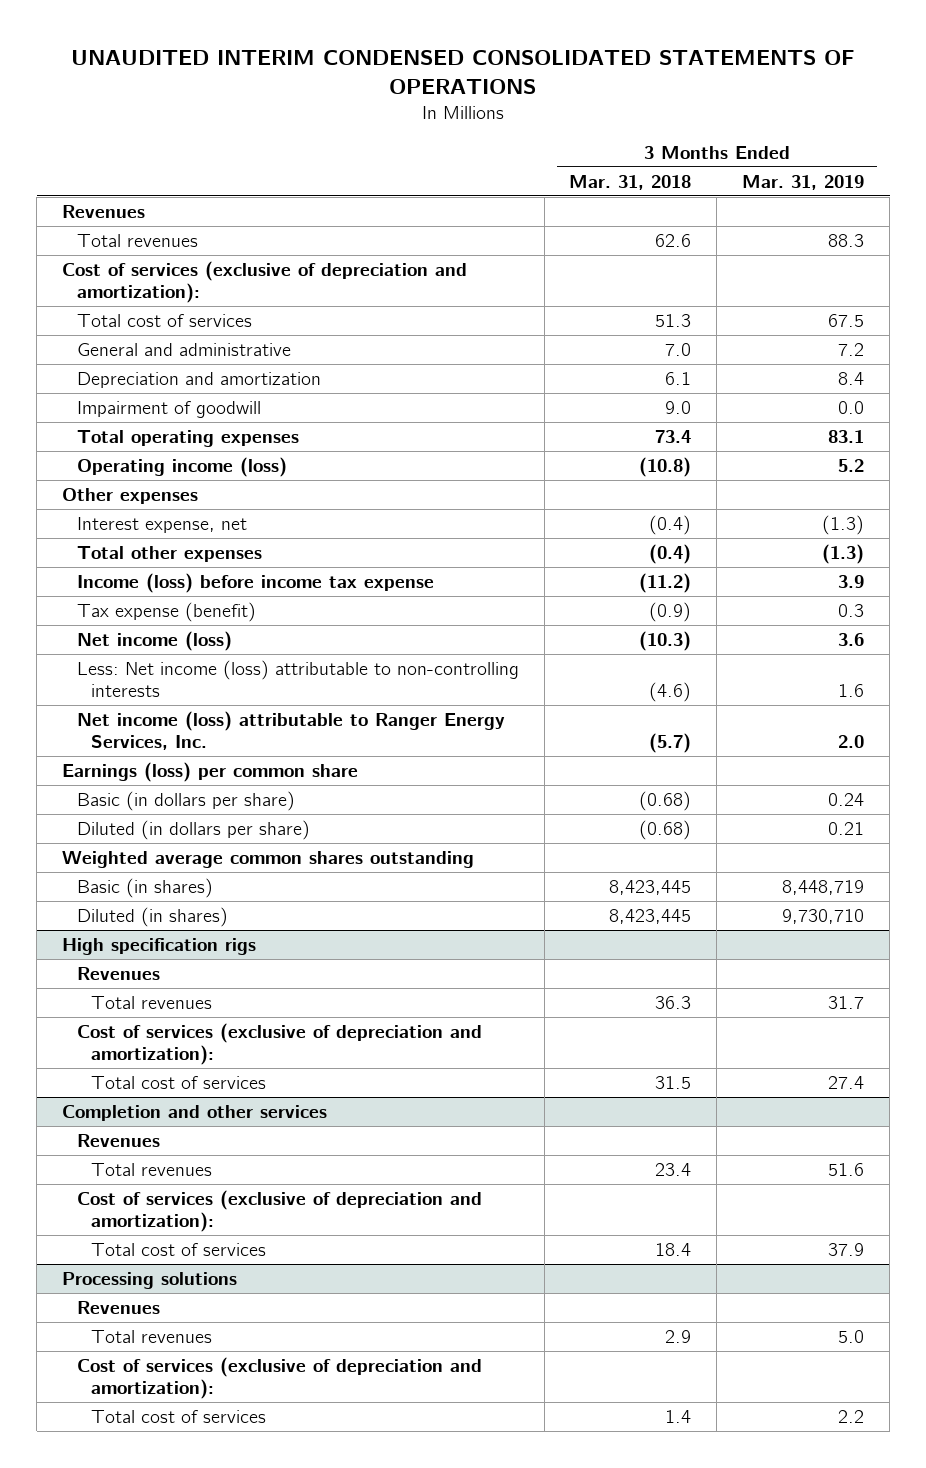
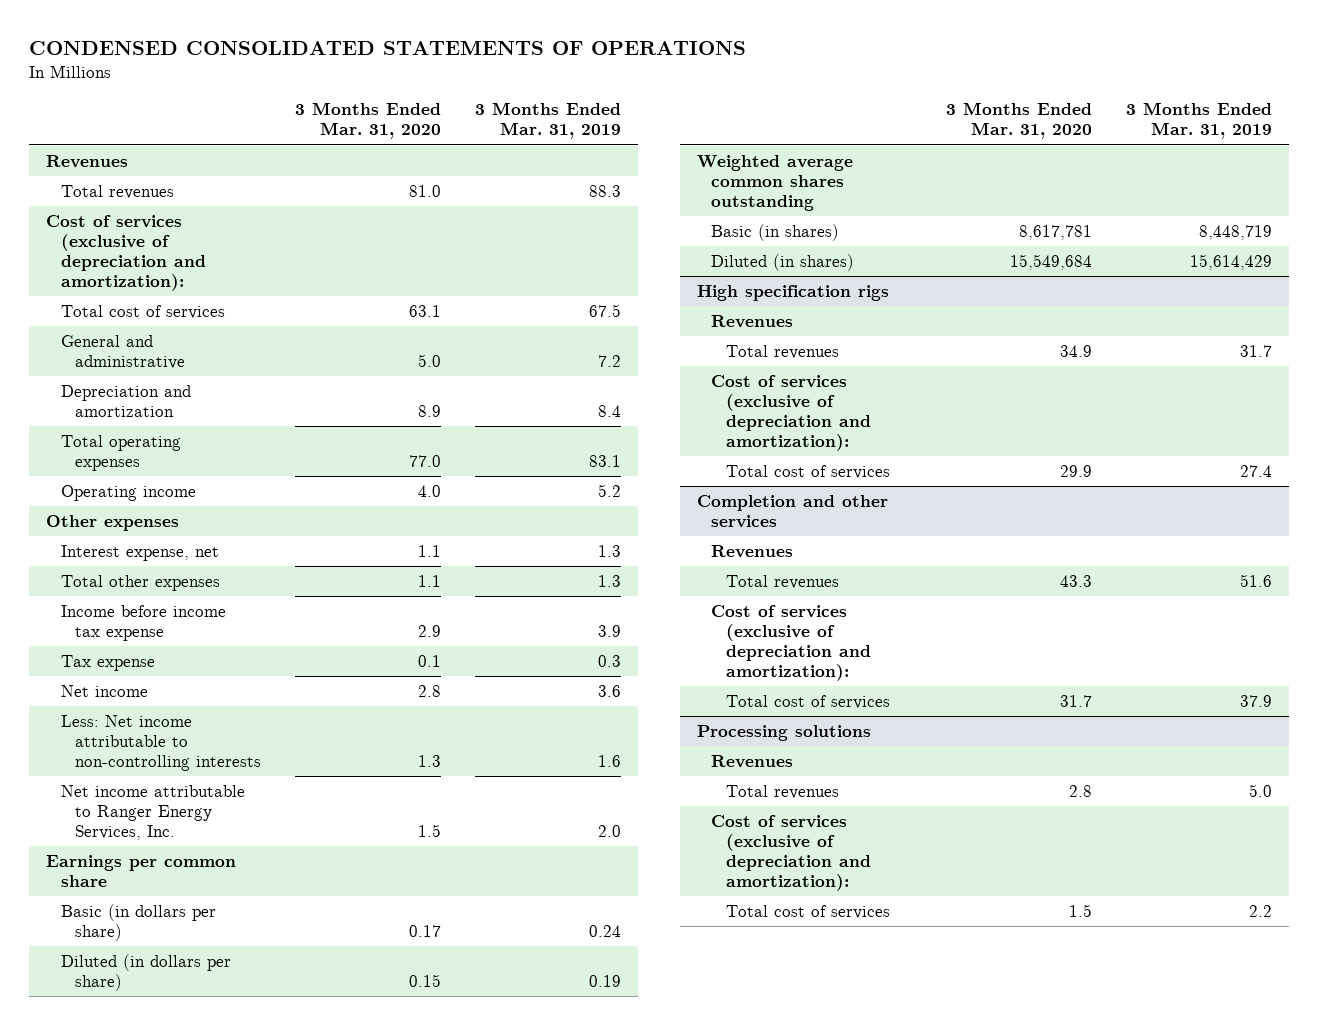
[71,50,855,95] UNAUDITED INTERIM CONDENSED CONSOLIDATED STATEMENTS OF OPERATIONS -> [29,40,747,56] CONDENSED CONSOLIDATED STATEMENTS OF OPERATIONS
[569,174,692,190] Mar. 31, 2018 -> none
none -> [294,102,441,140] 3 Months Ended Mar. 31, 2020
[76,400,261,418] Impairment of goodwill -> none
[76,456,287,477] Operating income (loss) -> [60,484,196,501] Operating income
[822,514,865,535] (1.3) -> [597,544,621,557] 1.3
[822,543,865,564] (1.3) -> [597,574,621,587] 1.3
[76,572,434,593] Income (loss) before income tax expense -> [60,604,226,641] Income before income tax expense
[76,601,256,622] Tax expense (benefit) -> [60,654,155,671] Tax expense
[76,630,232,651] Net income (loss) -> [60,684,148,697] Net income
[76,659,519,698] Less: Net income (loss) attributable to non-controlling interests -> [60,714,262,772] Less: Net income attributable to non-controlling interests
[76,710,505,751] Net income (loss) attributable to Ranger Energy Services, Inc. -> [60,784,245,841] Net income attributable to Ranger Energy Services, Inc.
[62,761,359,782] Earnings (loss) per common share -> [45,854,236,887] Earnings per common share
[828,821,865,835] 0.21 -> [588,974,621,987] 0.19
[782,908,865,924] 9,730,710 -> [1189,253,1272,270] 15,614,429

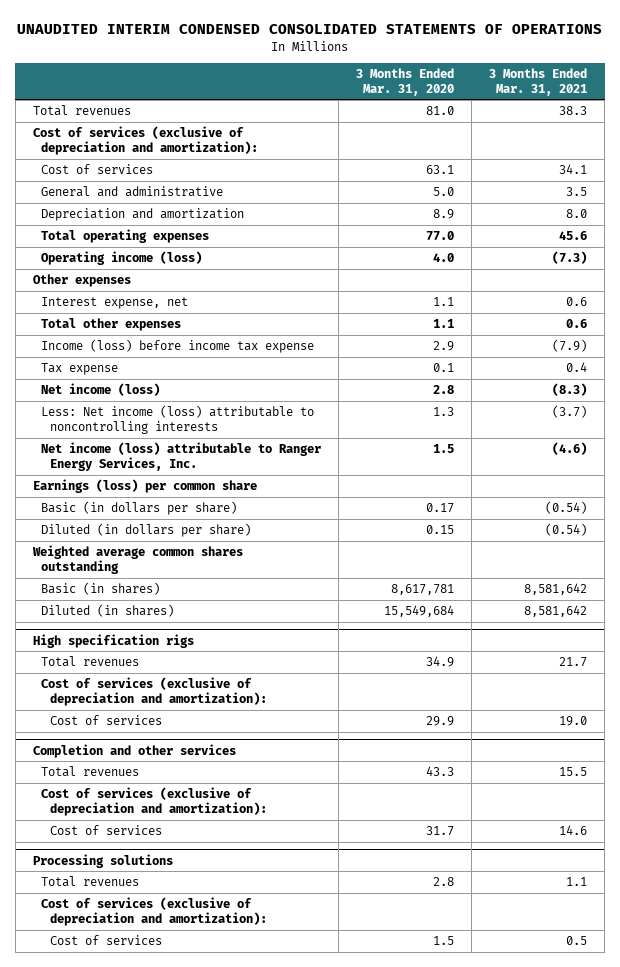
[29,40,747,56] CONDENSED CONSOLIDATED STATEMENTS OF OPERATIONS -> [17,24,603,35] UNAUDITED INTERIM CONDENSED CONSOLIDATED STATEMENTS OF OPERATIONS
[474,102,621,140] 3 Months Ended Mar. 31, 2019 -> none
none -> [489,67,588,96] 3 Months Ended Mar. 31, 2021
[45,154,128,168] Revenues -> none
[60,304,225,319] Total cost of services -> [41,164,154,175] Cost of services
[60,484,196,501] Operating income -> [41,251,203,266] Operating income (loss)
[60,604,226,641] Income before income tax expense -> [41,339,315,354] Income (loss) before income tax expense
[60,684,148,697] Net income -> [41,383,161,397] Net income (loss)
[60,714,262,772] Less: Net income attributable to non-controlling interests -> [41,405,315,434] Less: Net income (loss) attributable to noncontrolling interests
[60,784,245,841] Net income attributable to Ranger Energy Services, Inc. -> [41,442,322,471] Net income (loss) attributable to Ranger Energy Services, Inc.
[45,854,236,887] Earnings per common share -> [32,479,257,494] Earnings (loss) per common share
[711,314,794,328] Revenues -> none
[725,464,890,479] Total cost of services -> [49,715,162,726] Cost of services
[711,544,794,558] Revenues -> none
[725,694,890,709] Total cost of services -> [49,825,162,836] Cost of services
[711,754,794,768] Revenues -> none
[725,904,890,919] Total cost of services -> [49,935,162,946] Cost of services

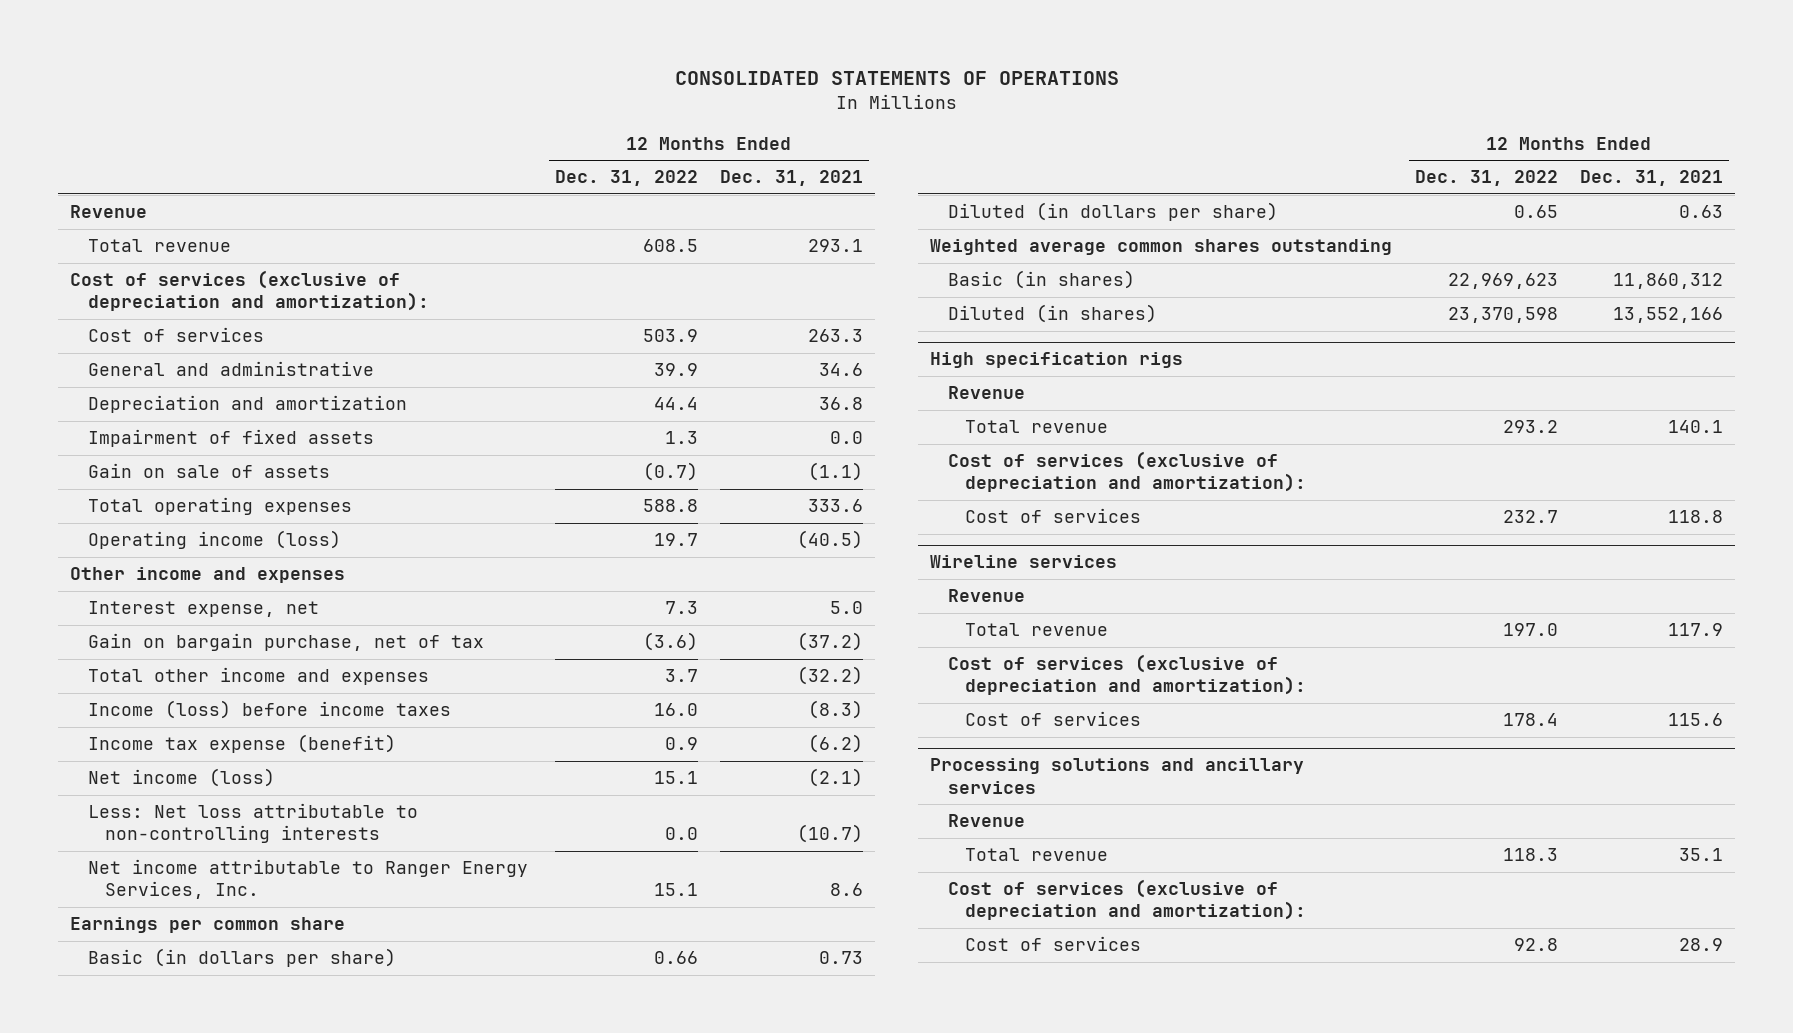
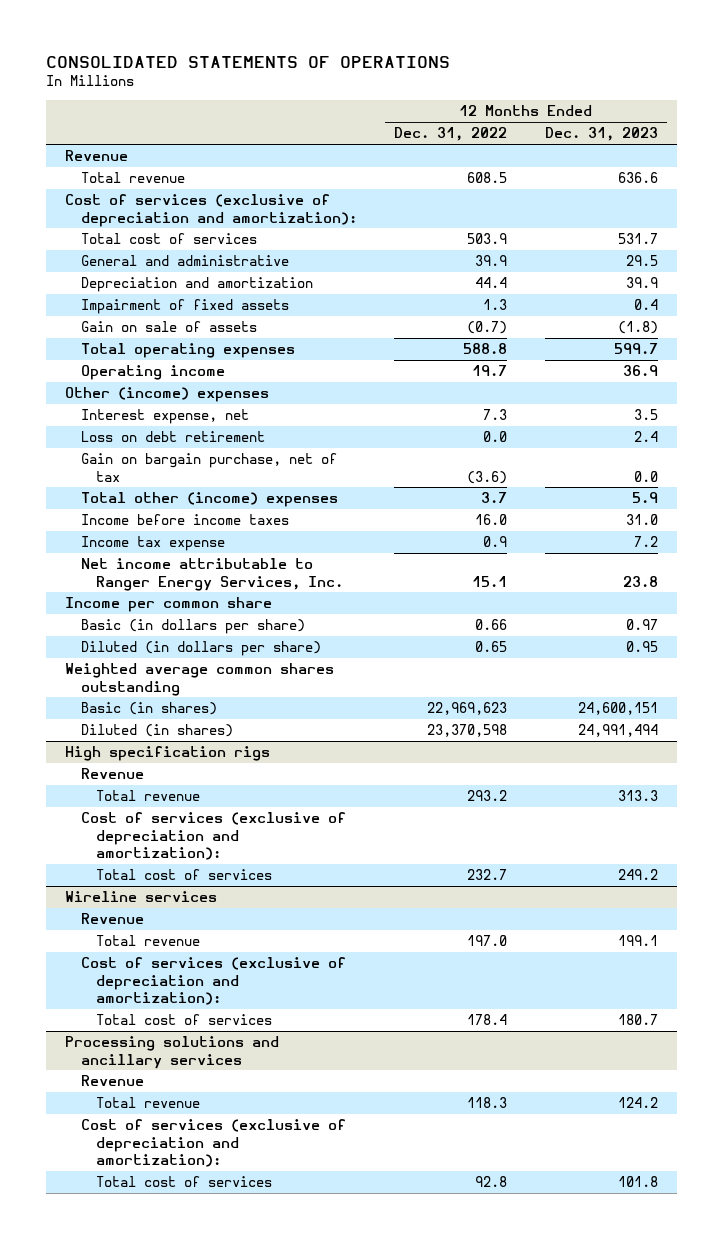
[720,170,864,187] Dec. 31, 2021 -> none
none -> [544,127,658,142] Dec. 31, 2023
[87,327,264,343] Cost of services -> [80,233,257,245] Total cost of services
[87,530,341,550] Operating income (loss) -> [80,365,225,381] Operating income
[69,567,345,584] Other income and expenses -> [65,387,270,403] Other (income) expenses
none -> [80,431,265,443] Loss on debt retirement
[87,768,275,788] Net income (loss) -> none
[87,803,418,844] Less: Net loss attributable to non-controlling interests -> none
[87,667,429,686] Total other income and expenses -> [80,492,338,508] Total other (income) expenses
[87,700,451,720] Income (loss) before income taxes -> [80,514,289,526] Income before income taxes
[87,734,396,754] Income tax expense (benefit) -> [80,536,225,552] Income tax expense
[69,917,345,934] Earnings per common share -> [65,597,273,613] Income per common share
[965,508,1142,524] Cost of services -> [95,869,272,881] Total cost of services
[965,711,1142,727] Cost of services -> [95,1014,272,1026] Total cost of services
[965,936,1142,952] Cost of services -> [95,1176,272,1188] Total cost of services

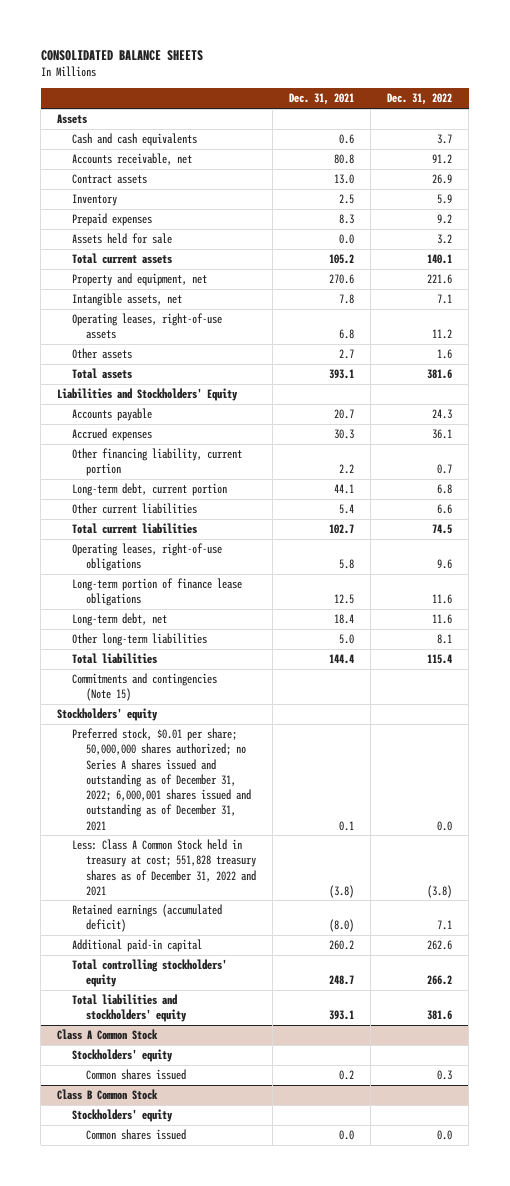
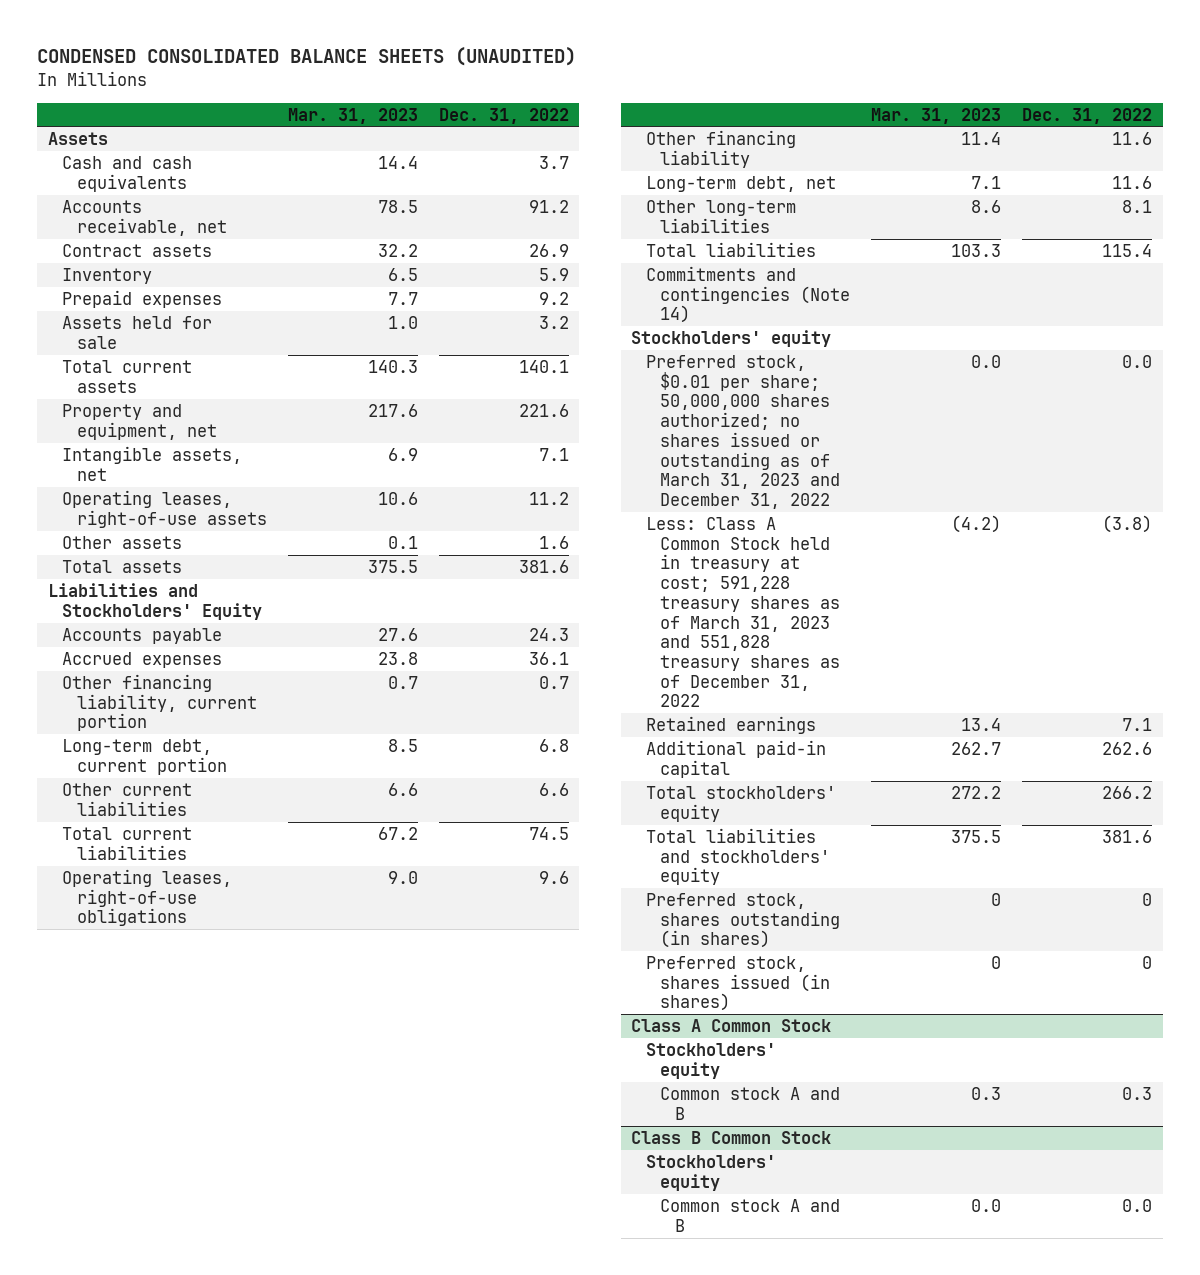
[40,49,203,61] CONSOLIDATED BALANCE SHEETS -> [37,47,577,67] CONDENSED CONSOLIDATED BALANCE SHEETS (UNAUDITED)
[289,93,355,106] Dec. 31, 2021 -> none
none -> [287,107,418,124] Mar. 31, 2023
[71,578,242,607] Long-term portion of finance lease obligations -> [645,130,796,168] Other financing liability
[71,673,217,702] Commitments and contingencies (Note 15) -> [645,266,851,324] Commitments and contingencies (Note 14)
[71,728,252,831] Preferred stock, $0.01 per share; 50,000,000 shares authorized; no Series A shares issued and outstanding as of December 31, 2022; 6,000,001 shares issued and outstanding as of December 31, 2021 -> [645,355,841,510] Preferred stock, $0.01 per share; 50,000,000 shares authorized; no shares issued or outstanding as of March 31, 2023 and December 31, 2022
[71,839,257,896] Less: Class A Common Stock held in treasury at cost; 551,828 treasury shares as of December 31, 2022 and 2021 -> [645,517,841,708] Less: Class A Common Stock held in treasury at cost; 591,228 treasury shares as of March 31, 2023 and 551,828 treasury shares as of December 31, 2022
[71,904,222,933] Retained earnings (accumulated deficit) -> [645,716,816,735] Retained earnings
[71,959,227,988] Total controlling stockholders' equity -> [645,786,836,822] Total stockholders' equity
none -> [645,893,841,949] Preferred stock, shares outstanding (in shares)
none -> [645,956,831,1012] Preferred stock, shares issued (in shares)
[86,1069,187,1081] Common shares issued -> [660,1087,841,1120] Common stock A and B
[86,1129,187,1141] Common shares issued -> [660,1199,841,1232] Common stock A and B

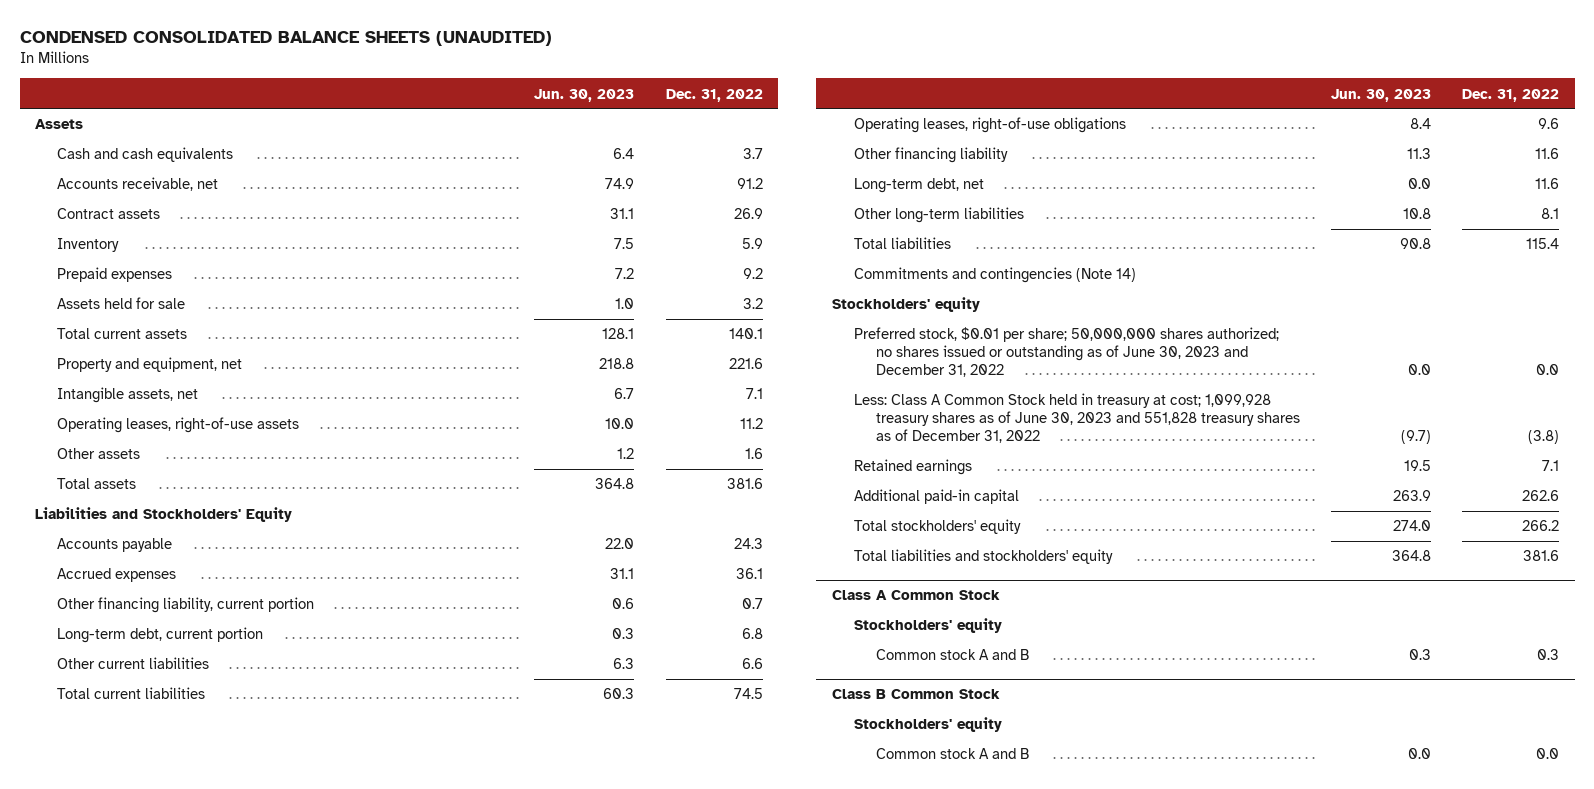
[287,107,418,124] Mar. 31, 2023 -> none
none -> [534,88,635,102] Jun. 30, 2023
[645,355,841,510] Preferred stock, $0.01 per share; 50,000,000 shares authorized; no shares issued or outstanding as of March 31, 2023 and December 31, 2022 -> [853,327,1279,378] Preferred stock, $0.01 per share; 50,000,000 shares authorized; no shares issued or outstanding as of June 30, 2023 and December 31, 2022
[645,517,841,708] Less: Class A Common Stock held in treasury at cost; 591,228 treasury shares as of March 31, 2023 and 551,828 treasury shares as of December 31, 2022 -> [853,393,1300,444] Less: Class A Common Stock held in treasury at cost; 1,099,928 treasury shares as of June 30, 2023 and 551,828 treasury shares as of December 31, 2022
[645,893,841,949] Preferred stock, shares outstanding (in shares) -> none
[645,956,831,1012] Preferred stock, shares issued (in shares) -> none

